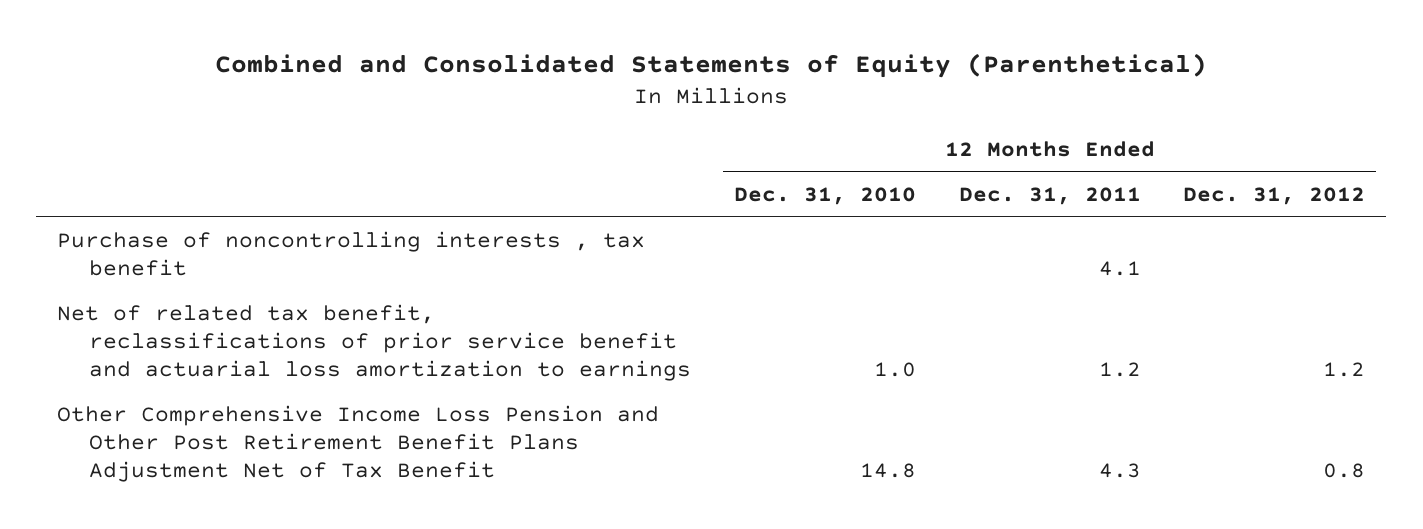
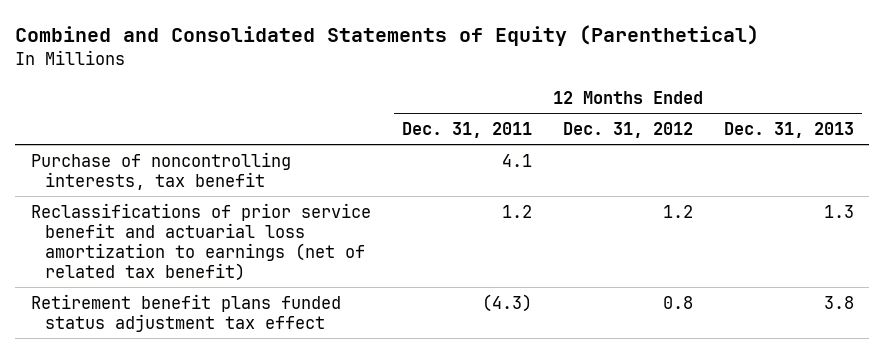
[733,186,916,205] Dec. 31, 2010 -> none
none -> [723,122,854,139] Dec. 31, 2013
[57,405,660,483] Other Comprehensive Income Loss Pension and Other Post Retirement Benefit Plans Adjustment Net of Tax Benefit -> none
[57,231,646,277] Purchase of noncontrolling interests , tax benefit -> [30,151,291,190] Purchase of noncontrolling interests, tax benefit
[57,304,692,382] Net of related tax benefit, reclassifications of prior service benefit and actuarial loss amortization to earnings -> [30,202,371,282] Reclassifications of prior service benefit and actuarial loss amortization to earnings (net of related tax benefit)
none -> [30,293,341,332] Retirement benefit plans funded status adjustment tax effect

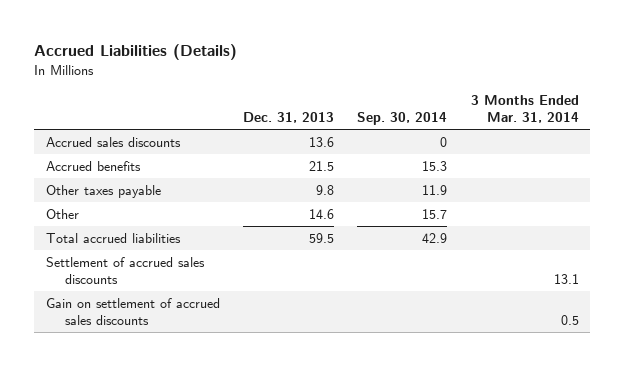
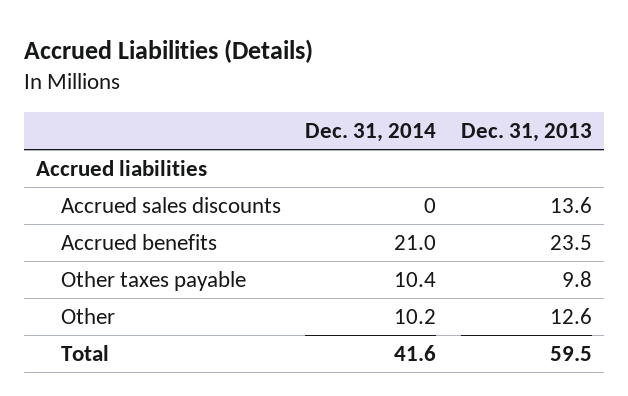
[357,112,448,126] Sep. 30, 2014 -> none
[470,95,579,124] 3 Months Ended Mar. 31, 2014 -> none
none -> [305,123,437,143] Dec. 31, 2014
none -> [36,159,208,176] Accrued liabilities
[308,160,334,171] 21.5 -> [549,234,592,250] 23.5
[45,256,205,284] Settlement of accrued sales discounts -> none
[45,297,220,325] Gain on settlement of accrued sales discounts -> none
[308,208,334,219] 14.6 -> [549,307,592,324] 12.6
[45,232,181,243] Total accrued liabilities -> [60,344,109,361] Total

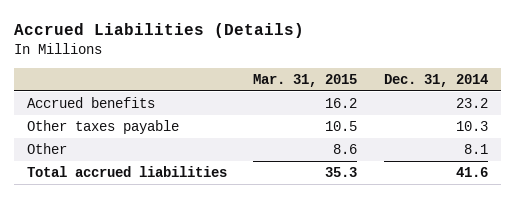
[460,123,592,143] Dec. 31, 2013 -> none
none -> [253,73,358,87] Mar. 31, 2015
[36,159,208,176] Accrued liabilities -> none
[60,196,281,213] Accrued sales discounts -> none
[394,234,437,250] 21.0 -> [456,98,489,109] 23.2
[394,271,437,287] 10.4 -> [456,121,489,132] 10.3
[394,308,437,324] 10.2 -> [464,144,489,155] 8.1
[60,344,109,361] Total -> [26,166,227,178] Total accrued liabilities

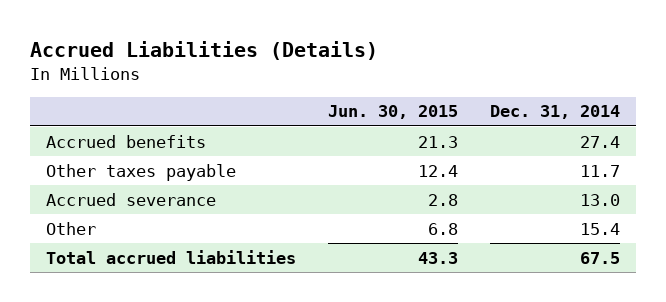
[253,73,358,87] Mar. 31, 2015 -> none
none -> [327,105,458,120] Jun. 30, 2015
[456,98,489,109] 23.2 -> [579,135,620,148] 27.4
[456,121,489,132] 10.3 -> [579,164,620,177] 11.7
none -> [46,192,217,206] Accrued severance
[464,144,489,155] 8.1 -> [579,222,620,235] 15.4
[456,167,489,178] 41.6 -> [579,251,620,264] 67.5

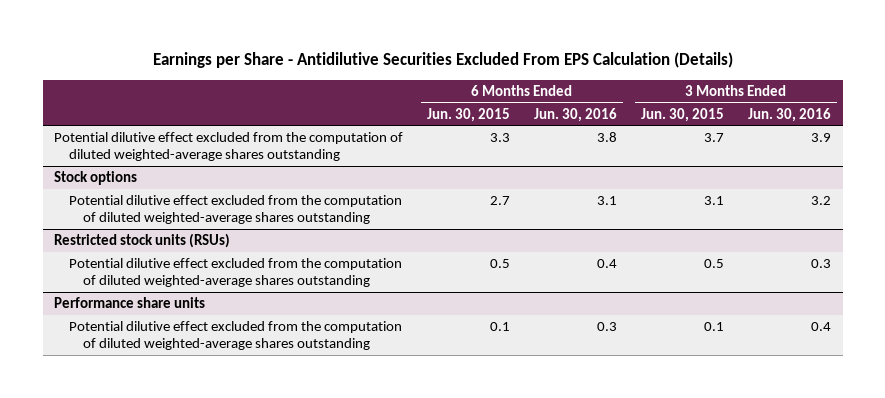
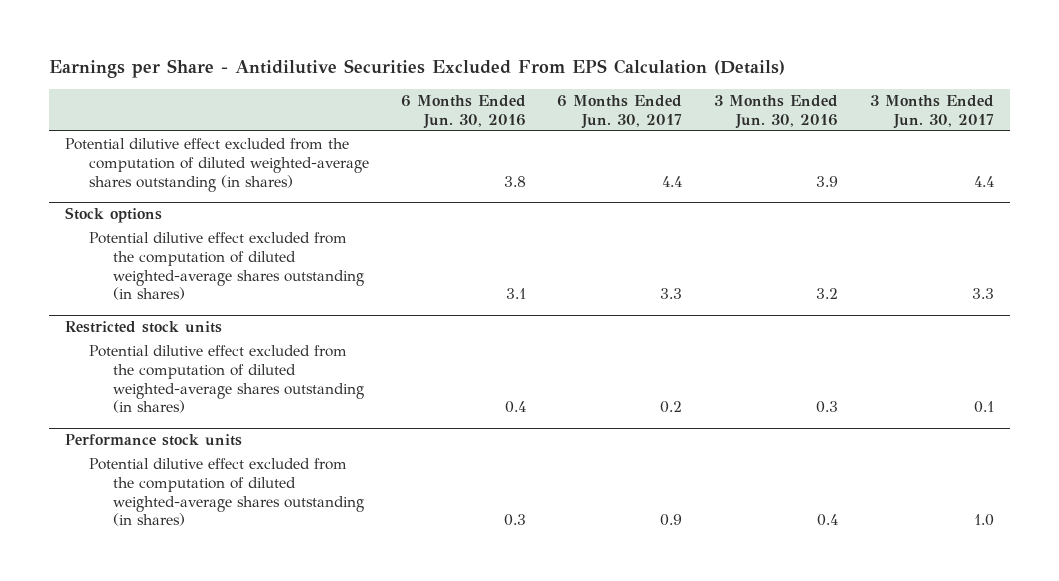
[427,107,511,122] Jun. 30, 2015 -> none
[641,107,725,122] Jun. 30, 2015 -> none
none -> [557,94,683,129] 6 Months Ended Jun. 30, 2017
none -> [869,94,994,129] 3 Months Ended Jun. 30, 2017
[54,132,404,162] Potential dilutive effect excluded from the computation of diluted weighted-average shares outstanding -> [64,137,369,192] Potential dilutive effect excluded from the computation of diluted weighted-average shares outstanding (in shares)
[68,195,402,225] Potential dilutive effect excluded from the computation of diluted weighted-average shares outstanding -> [88,231,364,301] Potential dilutive effect excluded from the computation of diluted weighted-average shares outstanding (in shares)
[54,233,231,249] Restricted stock units (RSUs) -> [64,321,222,334] Restricted stock units
[68,258,402,288] Potential dilutive effect excluded from the computation of diluted weighted-average shares outstanding -> [88,344,364,414] Potential dilutive effect excluded from the computation of diluted weighted-average shares outstanding (in shares)
[54,297,206,309] Performance share units -> [64,434,242,447] Performance stock units
[68,321,402,351] Potential dilutive effect excluded from the computation of diluted weighted-average shares outstanding -> [88,457,364,527] Potential dilutive effect excluded from the computation of diluted weighted-average shares outstanding (in shares)

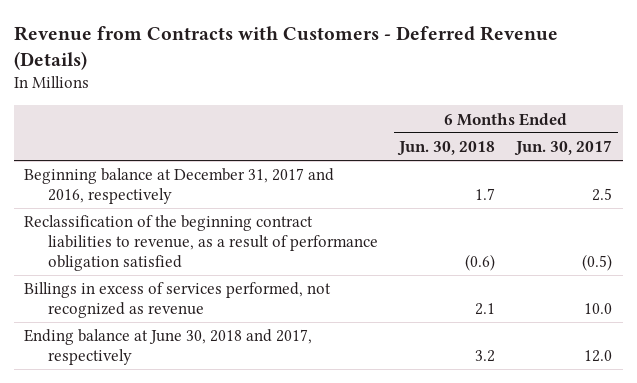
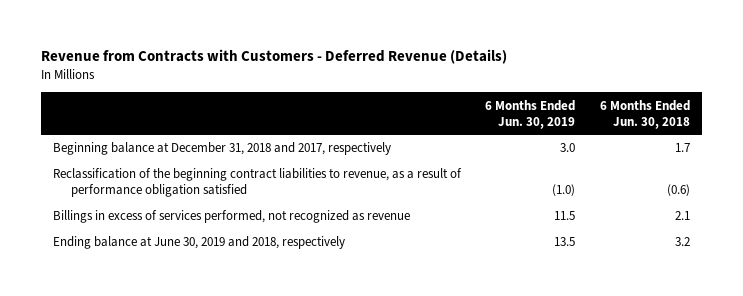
[514,140,613,157] Jun. 30, 2017 -> none
none -> [485,99,576,129] 6 Months Ended Jun. 30, 2019
[24,168,335,204] Beginning balance at December 31, 2017 and 2016, respectively -> [52,142,391,156] Beginning balance at December 31, 2018 and 2017, respectively
[24,329,313,365] Ending balance at June 30, 2018 and 2017, respectively -> [52,236,345,250] Ending balance at June 30, 2019 and 2018, respectively

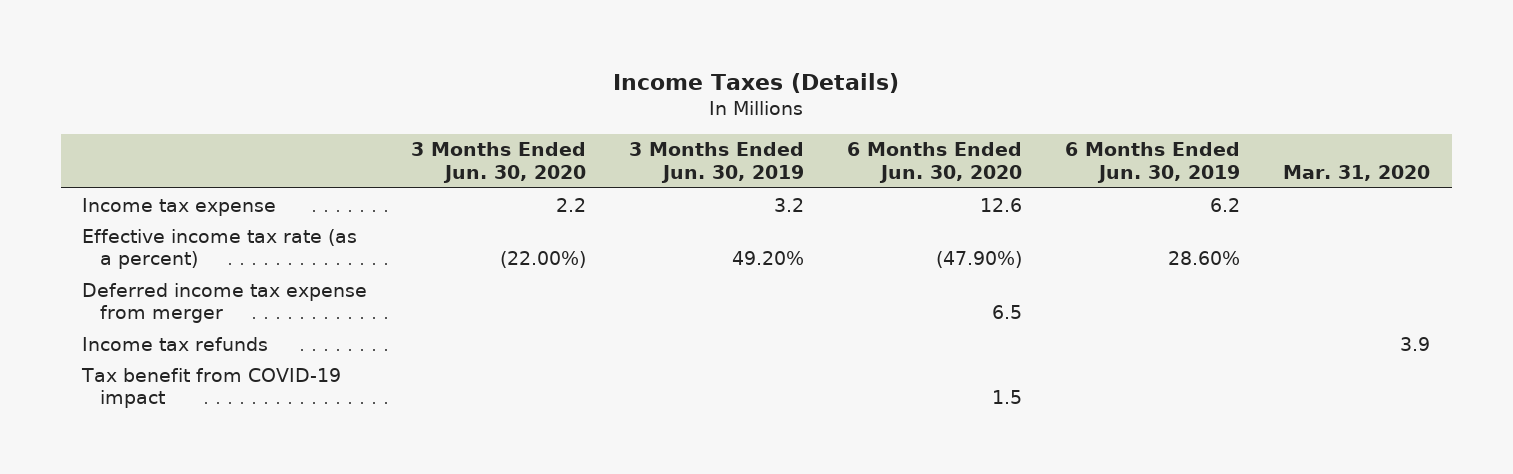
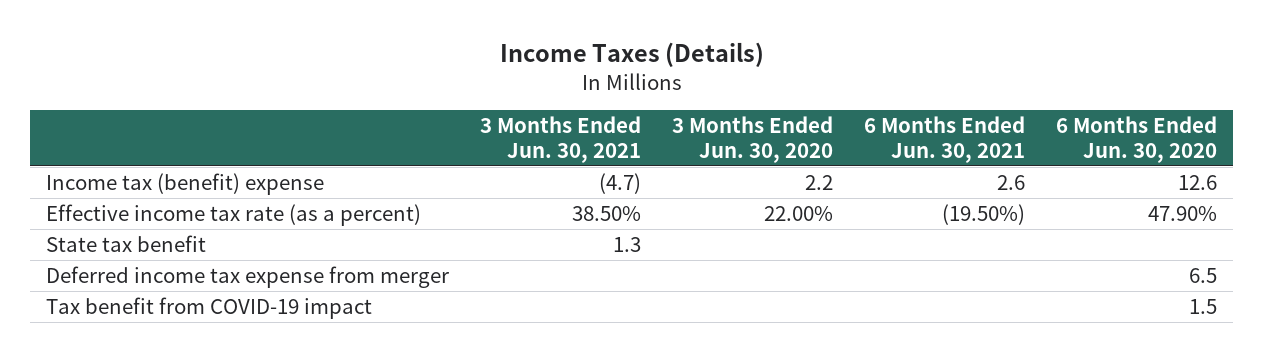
[628,142,804,183] 3 Months Ended Jun. 30, 2019 -> none
[1065,142,1241,183] 6 Months Ended Jun. 30, 2019 -> none
[1283,164,1431,181] Mar. 31, 2020 -> none
none -> [479,116,641,163] 3 Months Ended Jun. 30, 2021
none -> [864,116,1026,163] 6 Months Ended Jun. 30, 2021
[82,197,277,216] Income tax expense -> [45,172,324,195] Income tax (benefit) expense
[499,250,586,268] (22.00%) -> [764,205,834,221] 22.00%
[935,250,1022,268] (47.90%) -> [1148,205,1218,221] 47.90%
none -> [45,234,206,252] State tax benefit
[82,336,269,351] Income tax refunds -> none

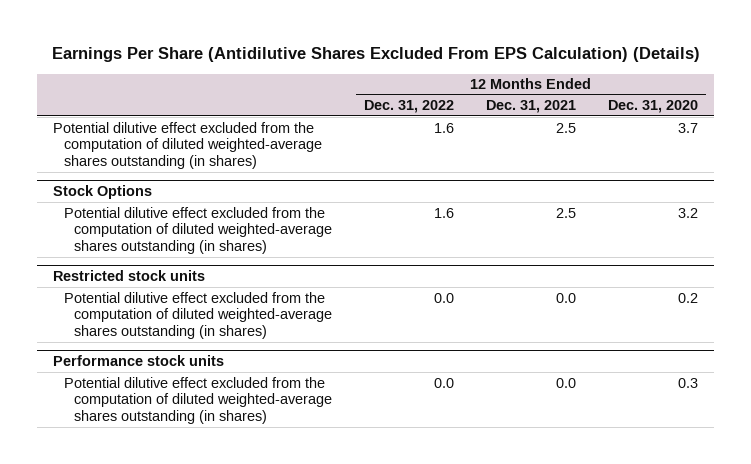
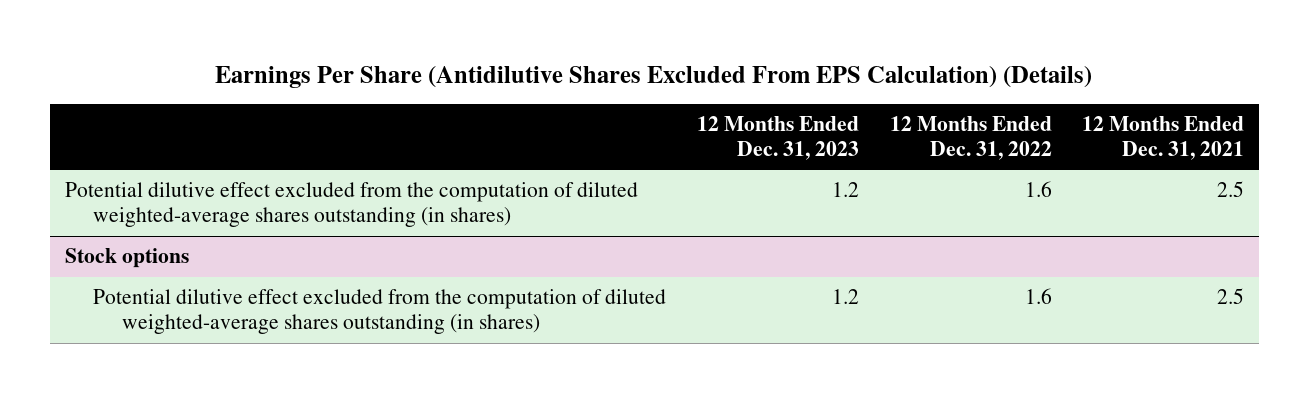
[608,100,699,114] Dec. 31, 2020 -> none
none -> [696,116,859,161] 12 Months Ended Dec. 31, 2023
[52,184,152,199] Stock Options -> [64,248,189,269] Stock options
[52,269,205,281] Restricted stock units -> none
[63,291,333,340] Potential dilutive effect excluded from the computation of diluted weighted-average shares outstanding (in shares) -> none
[52,354,224,366] Performance stock units -> none
[63,376,333,425] Potential dilutive effect excluded from the computation of diluted weighted-average shares outstanding (in shares) -> none

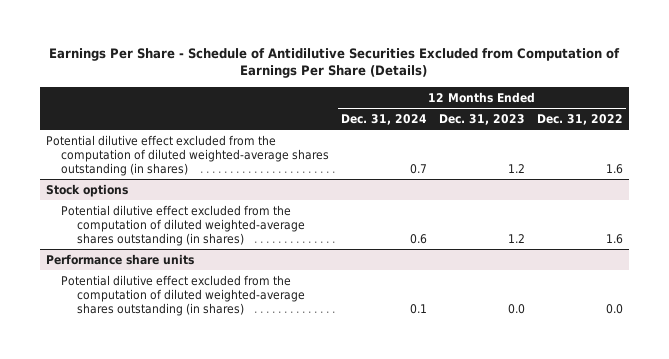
[215,65,1093,88] Earnings Per Share (Antidilutive Shares Excluded From EPS Calculation) (Details) -> [49,47,621,79] Earnings Per Share - Schedule of Antidilutive Securities Excluded from Computation of Earnings Per Share (Details)
[1082,116,1245,161] 12 Months Ended Dec. 31, 2021 -> none
none -> [341,113,428,125] Dec. 31, 2024
none -> [45,253,194,265] Performance share units
none -> [61,274,306,316] Potential dilutive effect excluded from the computation of diluted weighted-average shares outstanding (in shares)

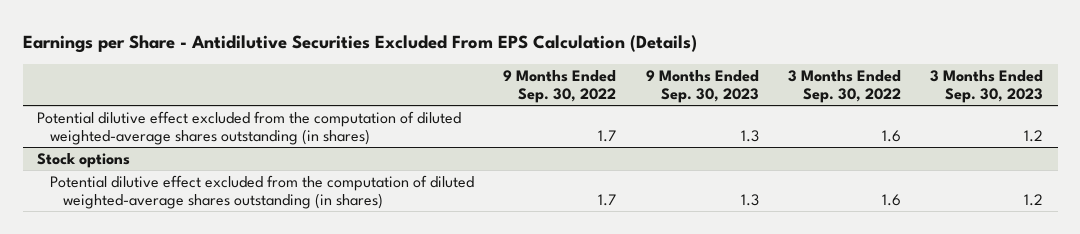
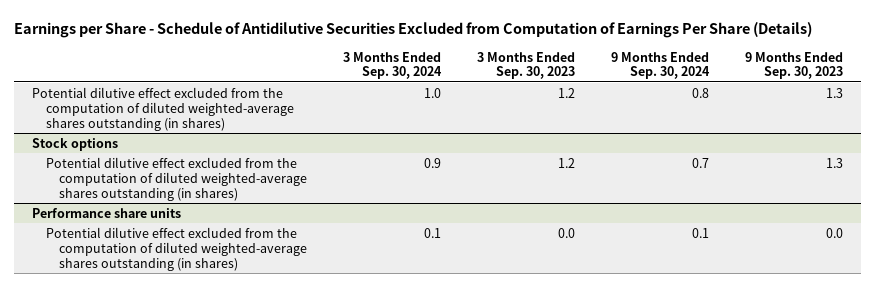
[22,34,697,53] Earnings per Share - Antidilutive Securities Excluded From EPS Calculation (Details) -> [14,22,813,39] Earnings per Share - Schedule of Antidilutive Securities Excluded from Computation of Earnings Per Share (Details)
[503,69,617,104] 9 Months Ended Sep. 30, 2022 -> none
[787,69,901,104] 3 Months Ended Sep. 30, 2022 -> none
none -> [343,51,443,80] 3 Months Ended Sep. 30, 2024
none -> [611,51,711,80] 9 Months Ended Sep. 30, 2024
none -> [32,207,182,218] Performance share units
none -> [45,226,308,271] Potential dilutive effect excluded from the computation of diluted weighted-average shares outstanding (in shares)

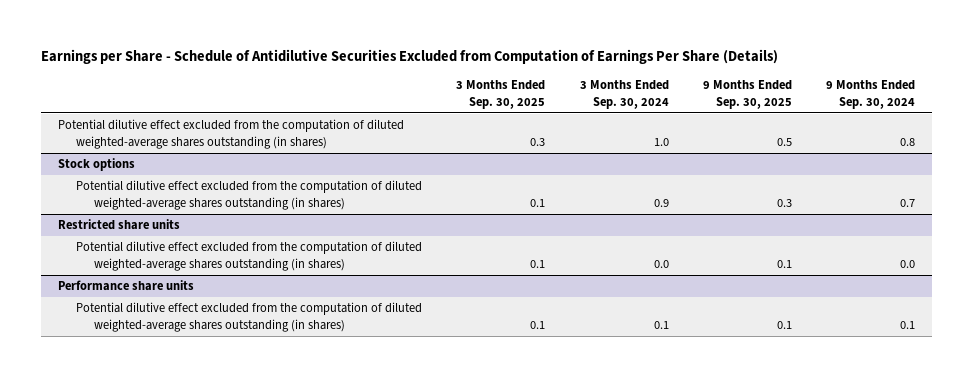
[477,51,576,80] 3 Months Ended Sep. 30, 2023 -> none
[745,51,844,80] 9 Months Ended Sep. 30, 2023 -> none
none -> [456,79,546,109] 3 Months Ended Sep. 30, 2025
none -> [702,79,792,109] 9 Months Ended Sep. 30, 2025
none -> [58,219,181,231] Restricted share units
none -> [76,241,423,271] Potential dilutive effect excluded from the computation of diluted weighted-average shares outstanding (in shares)

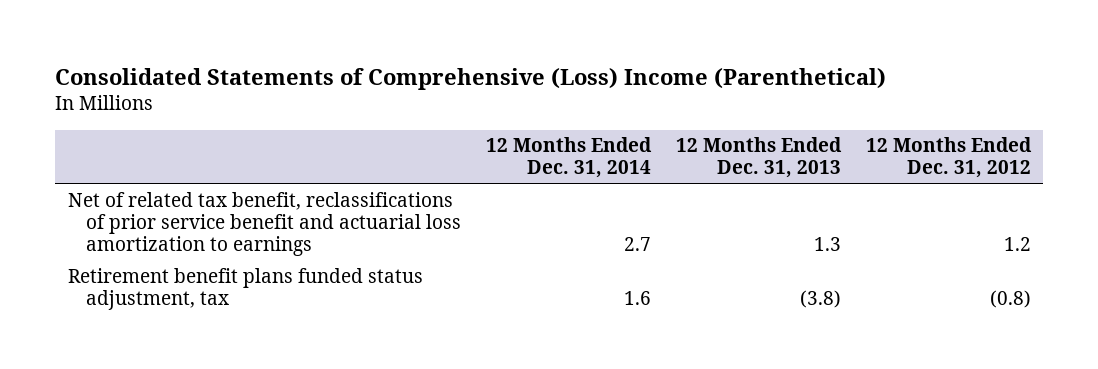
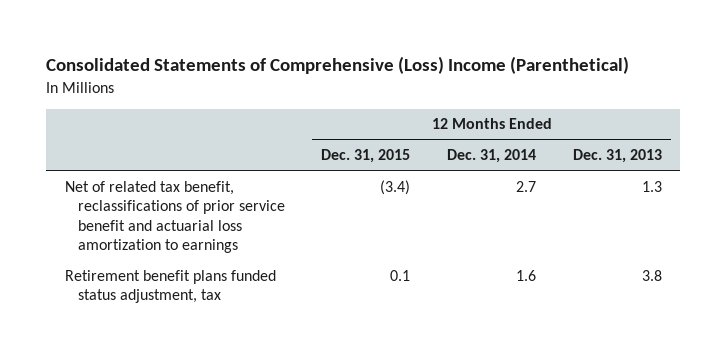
[865,137,1032,179] 12 Months Ended Dec. 31, 2012 -> none
none -> [321,149,411,164] Dec. 31, 2015
[799,289,841,308] (3.8) -> [641,269,662,281] 3.8

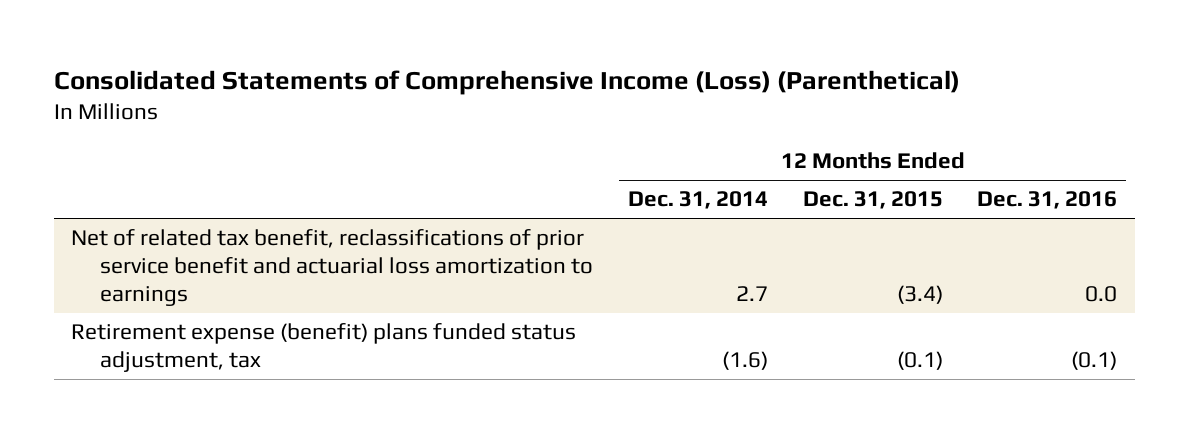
[46,55,630,74] Consolidated Statements of Comprehensive (Loss) Income (Parenthetical) -> [53,69,960,95] Consolidated Statements of Comprehensive Income (Loss) (Parenthetical)
[572,149,662,164] Dec. 31, 2013 -> none
none -> [977,191,1118,210] Dec. 31, 2016
[64,269,276,304] Retirement benefit plans funded status adjustment, tax -> [70,323,576,373] Retirement expense (benefit) plans funded status adjustment, tax
[390,269,411,281] 0.1 -> [896,351,943,371] (0.1)
[516,269,537,281] 1.6 -> [722,351,769,371] (1.6)

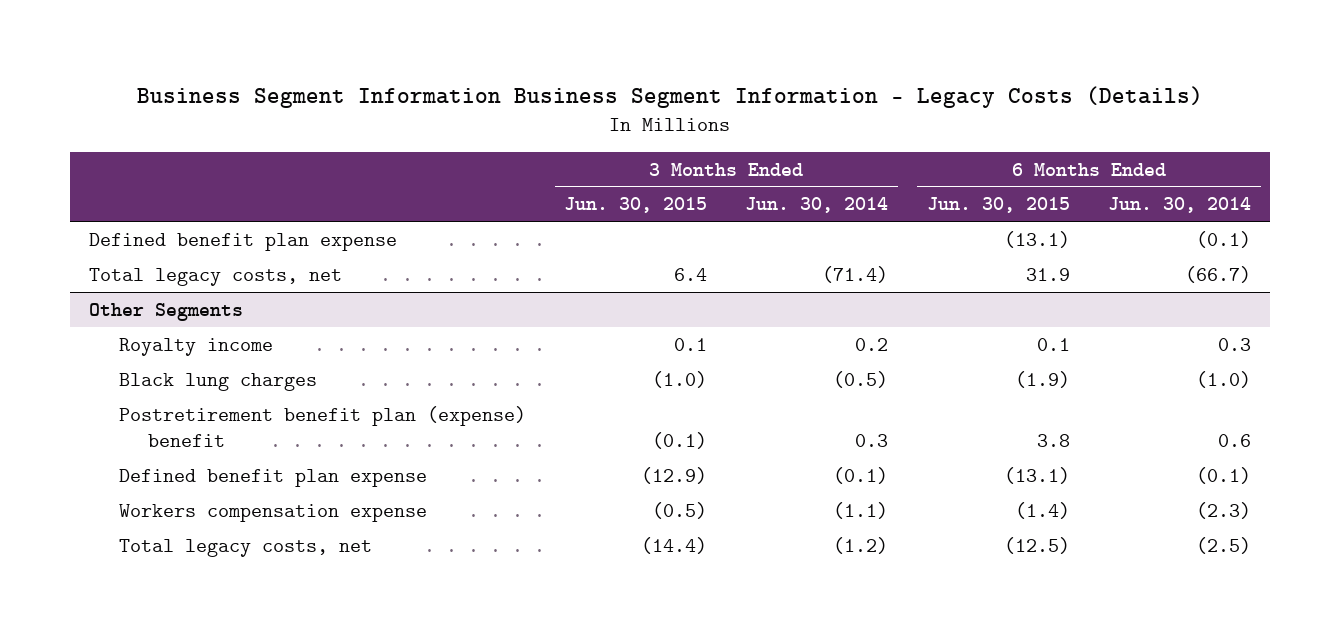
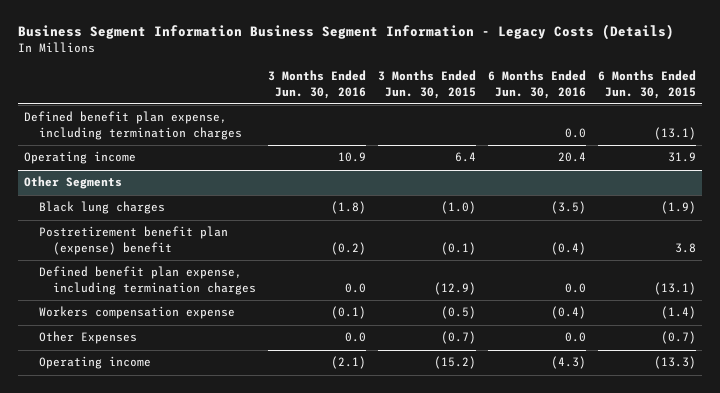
[745,197,889,214] Jun. 30, 2014 -> none
[1108,197,1252,214] Jun. 30, 2014 -> none
none -> [268,70,367,99] 3 Months Ended Jun. 30, 2016
none -> [487,70,586,99] 6 Months Ended Jun. 30, 2016
[89,232,398,251] Defined benefit plan expense -> [23,111,242,140] Defined benefit plan expense, including termination charges
[89,267,343,286] Total legacy costs, net -> [23,151,136,165] Operating income
[118,337,273,356] Royalty income -> none
[118,468,427,487] Defined benefit plan expense -> [38,266,257,295] Defined benefit plan expense, including termination charges
[118,538,372,557] Total legacy costs, net -> none
none -> [38,331,137,345] Other Expenses
none -> [38,356,151,370] Operating income

